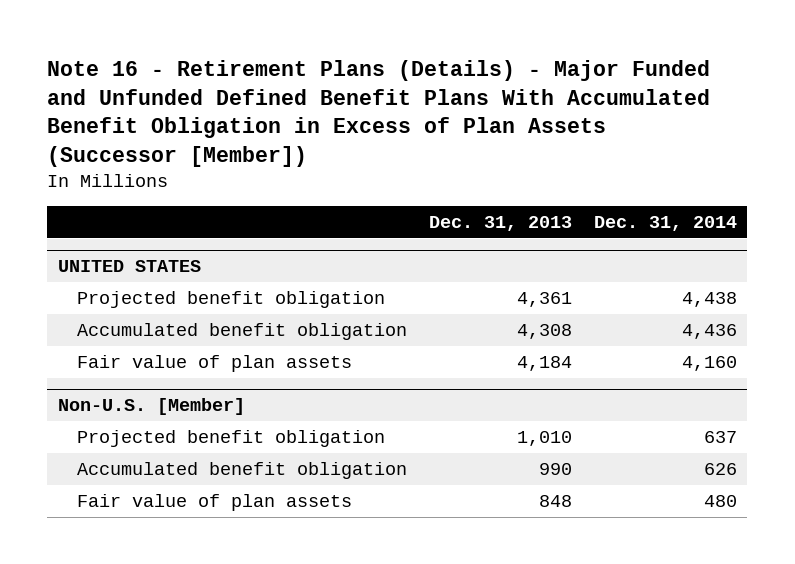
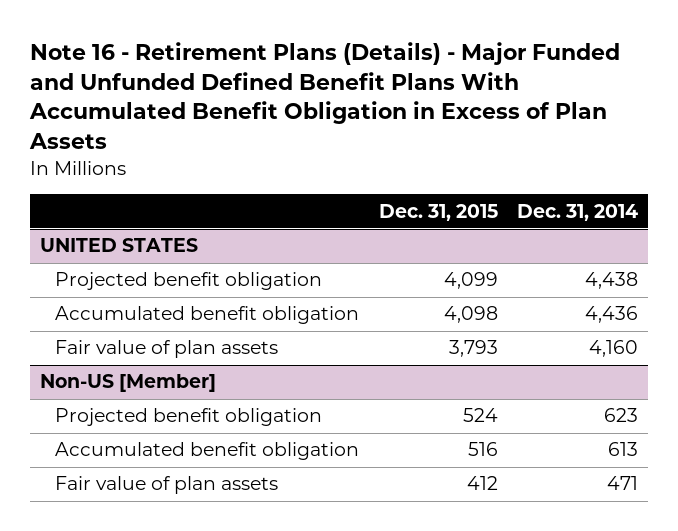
[47,59,711,168] Note 16 - Retirement Plans (Details) - Major Funded and Unfunded Defined Benefit Plans With Accumulated Benefit Obligation in Excess of Plan Assets (Successor [Member]) -> [29,41,621,150] Note 16 - Retirement Plans (Details) - Major Funded and Unfunded Defined Benefit Plans With Accumulated Benefit Obligation in Excess of Plan Assets
[428,216,572,232] Dec. 31, 2013 -> none
none -> [378,203,498,221] Dec. 31, 2015
[57,398,245,416] Non-U.S. [Member] -> [39,374,216,393] Non-US [Member]
[703,431,737,444] 637 -> [604,408,639,423] 623
[703,463,737,476] 626 -> [608,442,639,457] 613
[703,495,737,508] 480 -> [607,476,639,491] 471

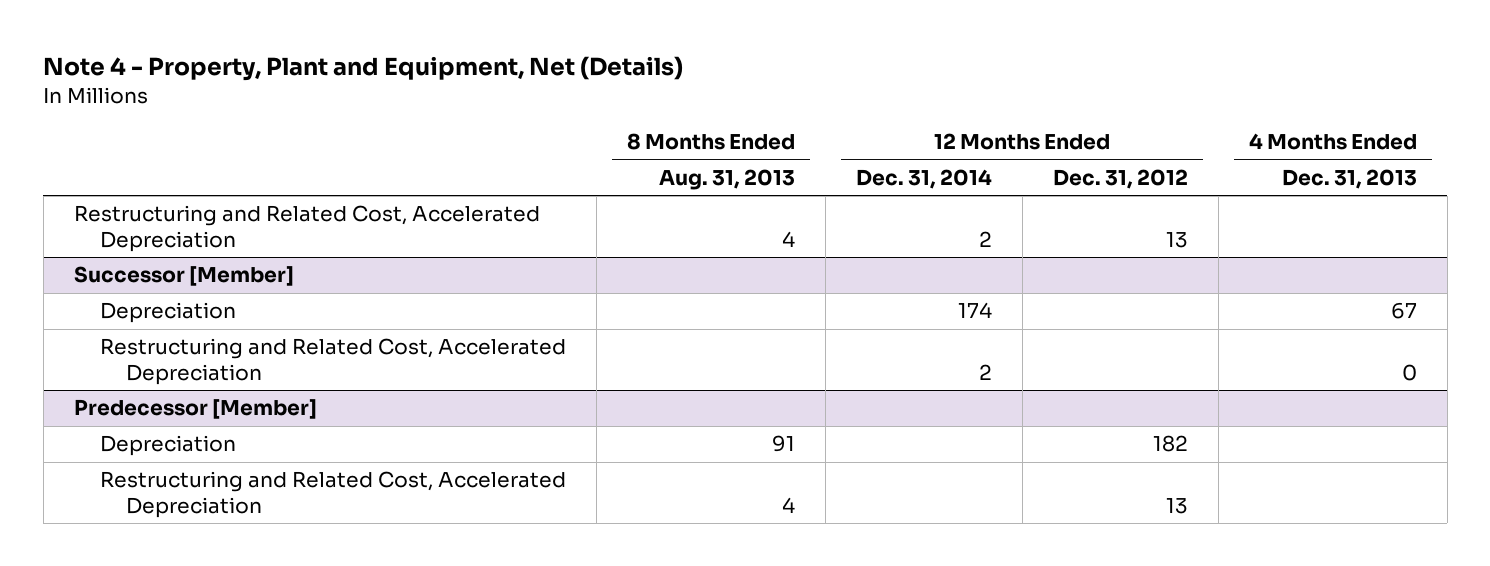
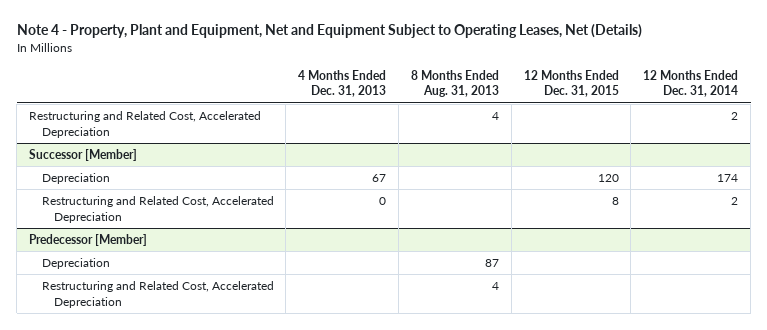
[43,55,684,81] Note 4 - Property, Plant and Equipment, Net (Details) -> [16,24,642,39] Note 4 - Property, Plant and Equipment, Net and Equipment Subject to Operating Leases, Net (Details)
[1052,168,1188,189] Dec. 31, 2012 -> none
none -> [523,69,619,98] 12 Months Ended Dec. 31, 2015
[771,435,795,453] 91 -> [484,259,499,268] 87

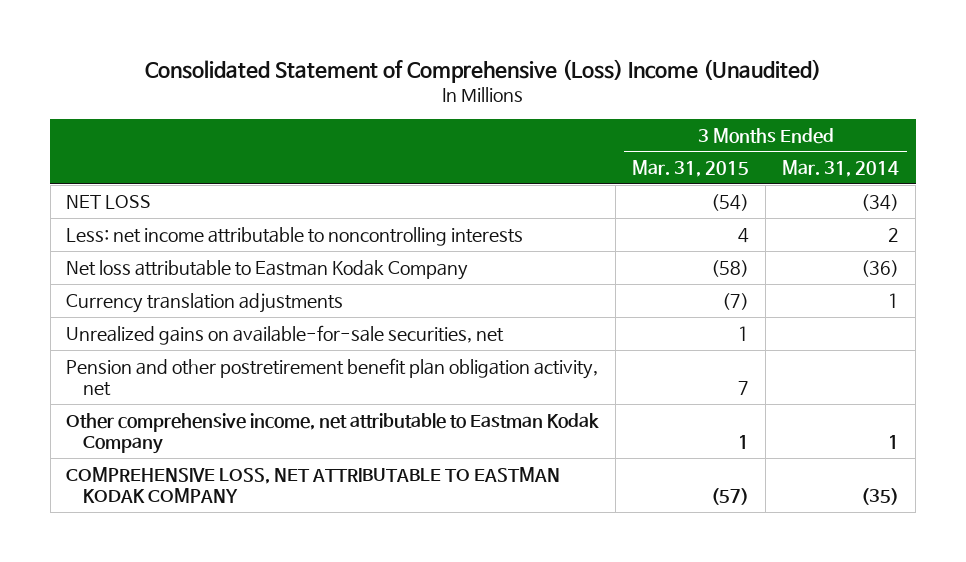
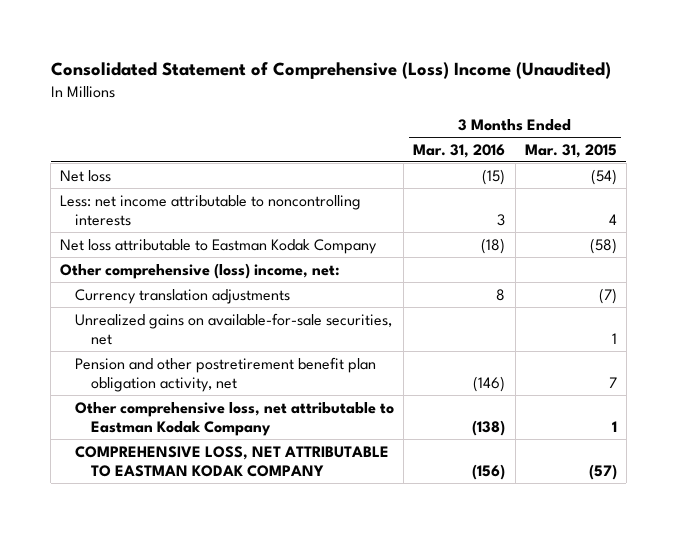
[782,160,900,178] Mar. 31, 2014 -> none
none -> [413,143,506,158] Mar. 31, 2016
[66,194,152,209] NET LOSS -> [60,169,112,182] Net loss
none -> [60,262,341,279] Other comprehensive (loss) income, net:
[66,412,600,454] Other comprehensive income, net attributable to Eastman Kodak Company -> [75,401,395,436] Other comprehensive loss, net attributable to Eastman Kodak Company

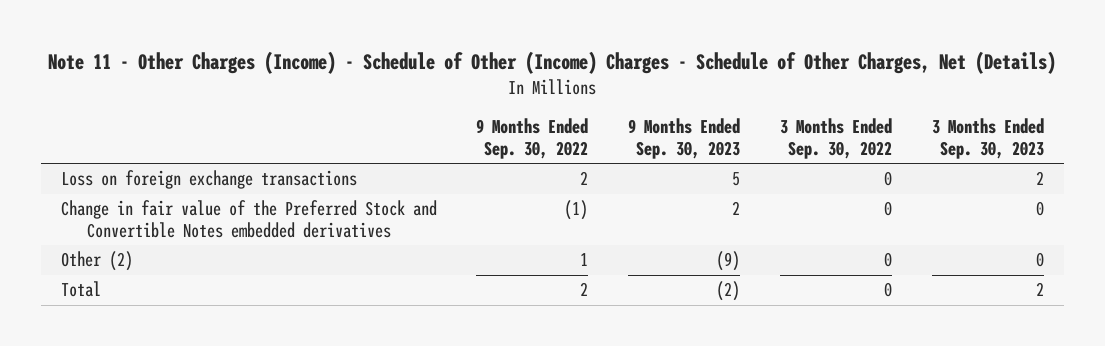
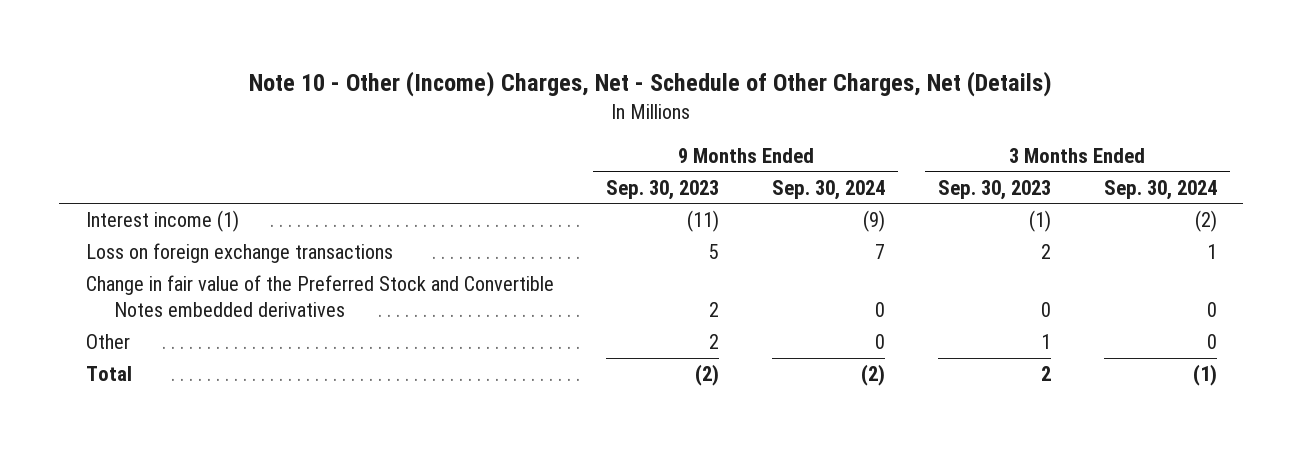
[48,51,1057,75] Note 11 - Other Charges (Income) - Schedule of Other (Income) Charges - Schedule of Other Charges, Net (Details) -> [249,71,1053,98] Note 10 - Other (Income) Charges, Net - Schedule of Other Charges, Net (Details)
[476,118,589,159] 9 Months Ended Sep. 30, 2022 -> none
[780,118,893,159] 3 Months Ended Sep. 30, 2022 -> none
none -> [772,179,886,200] Sep. 30, 2024
none -> [1103,179,1217,200] Sep. 30, 2024
none -> [85,210,239,233] Interest income (1)
[60,251,133,272] Other (2) -> [85,334,130,350] Other
[716,251,741,272] (9) -> [709,334,720,350] 2
[1035,252,1044,268] 0 -> [1040,334,1051,350] 1

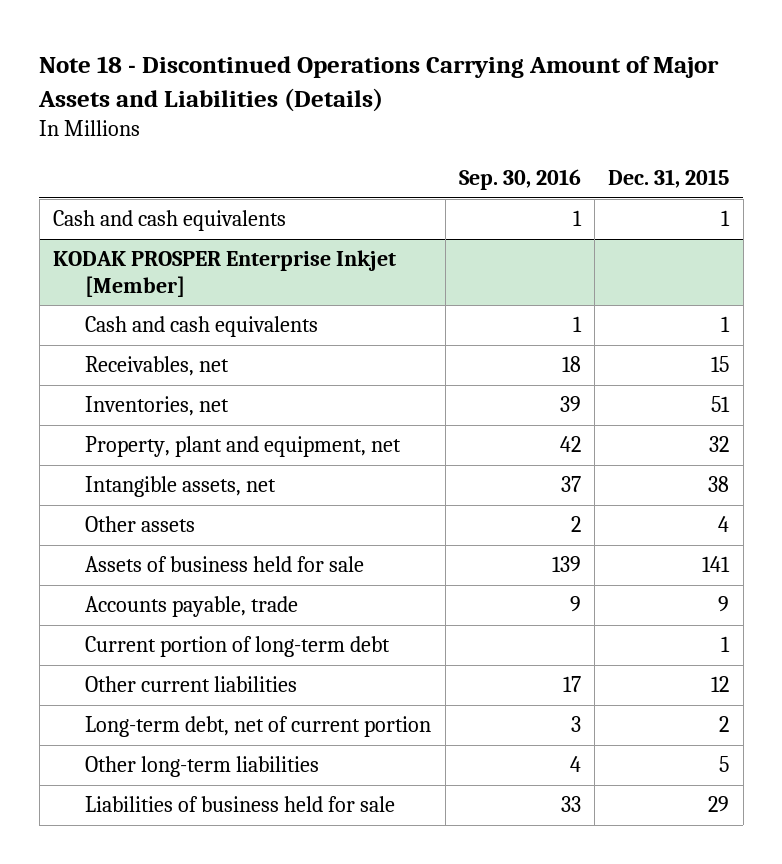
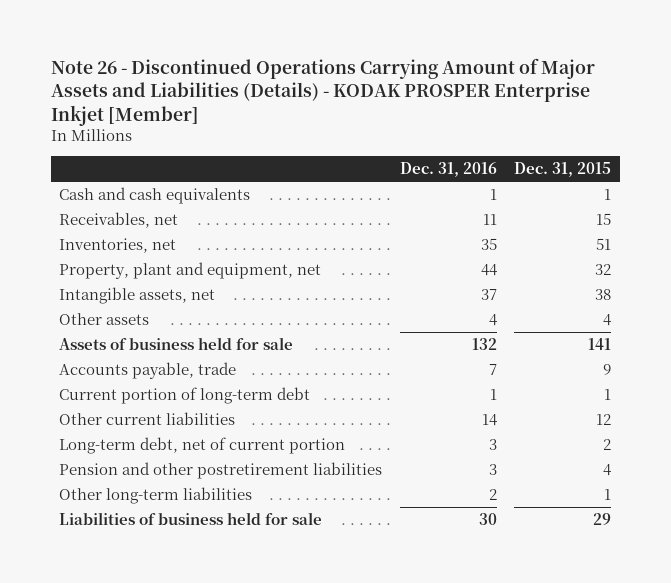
[38,55,720,112] Note 18 - Discontinued Operations Carrying Amount of Major Assets and Liabilities (Details) -> [50,57,595,126] Note 26 - Discontinued Operations Carrying Amount of Major Assets and Liabilities (Details) - KODAK PROSPER Enterprise Inkjet [Member]
[458,169,581,191] Sep. 30, 2016 -> none
none -> [399,162,497,178] Dec. 31, 2016
[52,250,396,297] KODAK PROSPER Enterprise Inkjet [Member] -> none
[85,316,319,338] Cash and cash equivalents -> none
none -> [59,462,383,480] Pension and other postretirement liabilities
[719,756,730,773] 5 -> [604,489,612,501] 1

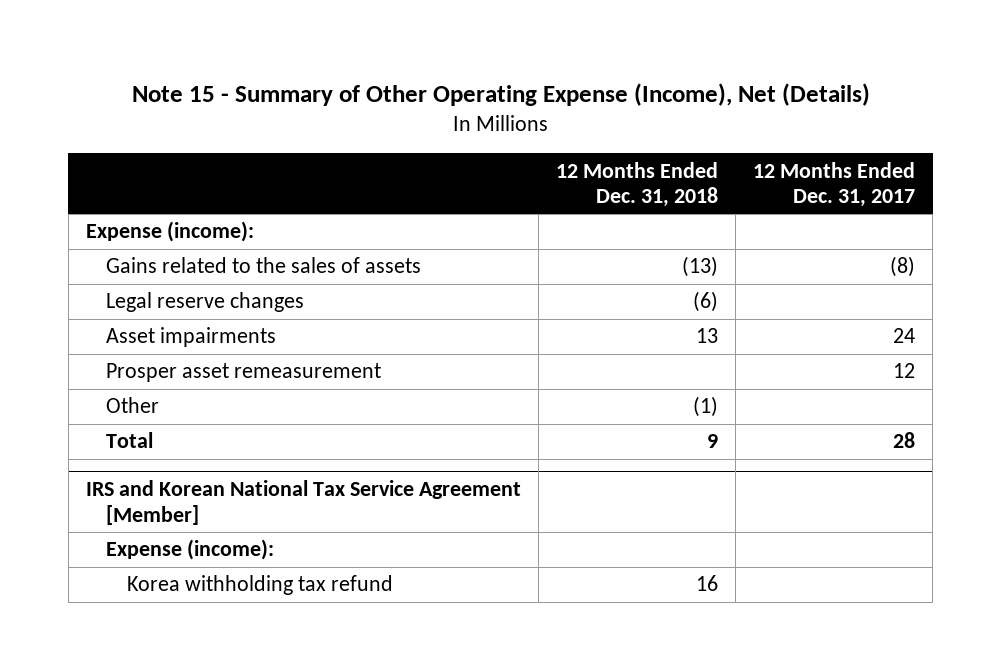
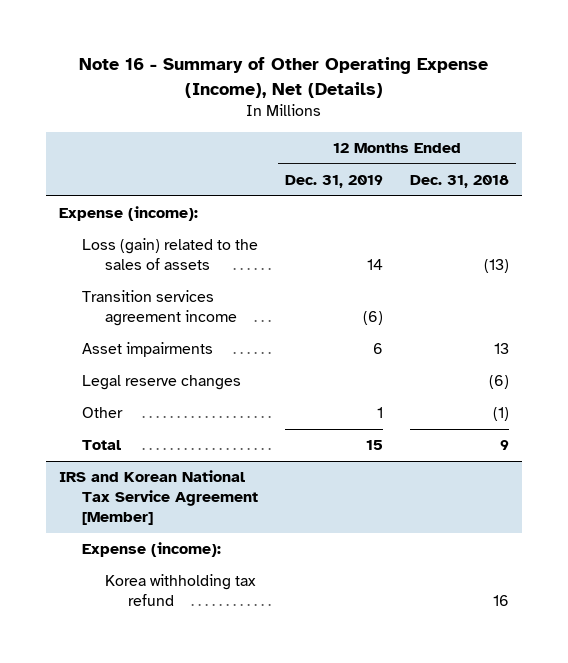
[131,82,870,106] Note 15 - Summary of Other Operating Expense (Income), Net (Details) -> [79,57,489,98] Note 16 - Summary of Other Operating Expense (Income), Net (Details)
[753,161,916,208] 12 Months Ended Dec. 31, 2017 -> none
none -> [284,175,383,189] Dec. 31, 2019
[106,257,422,274] Gains related to the sales of assets -> [82,238,259,271] Loss (gain) related to the sales of assets
none -> [82,290,237,327] Transition services agreement income
[106,363,382,383] Prosper asset remeasurement -> none
[106,292,305,313] Legal reserve changes -> [82,375,242,391] Legal reserve changes

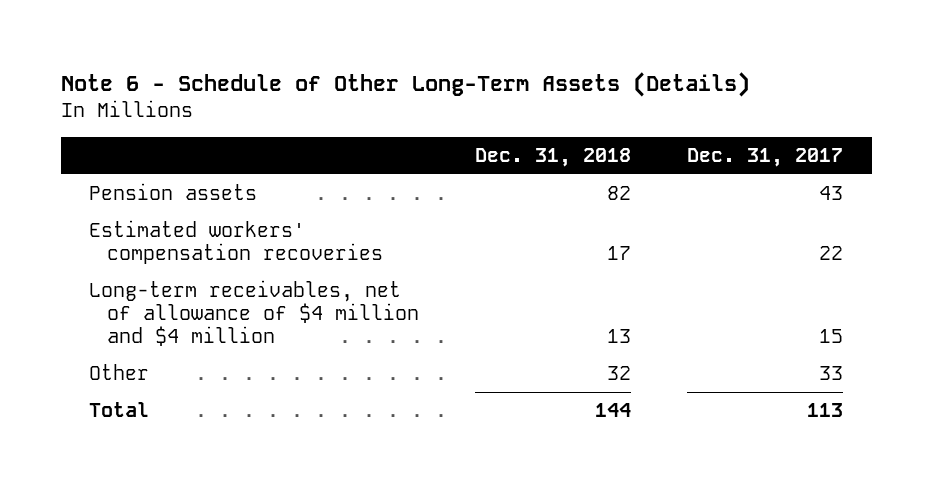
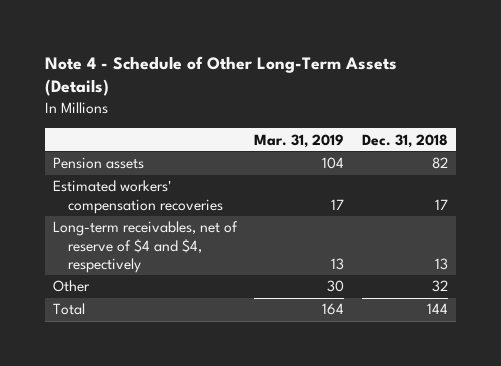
[61,72,751,98] Note 6 - Schedule of Other Long-Term Assets (Details) -> [44,55,397,97] Note 4 - Schedule of Other Long-Term Assets (Details)
[687,147,844,167] Dec. 31, 2017 -> none
none -> [254,133,345,148] Mar. 31, 2019
[89,280,419,346] Long-term receivables, net of allowance of $4 million and $4 million -> [53,221,239,273] Long-term receivables, net of reserve of $4 and $4, respectively

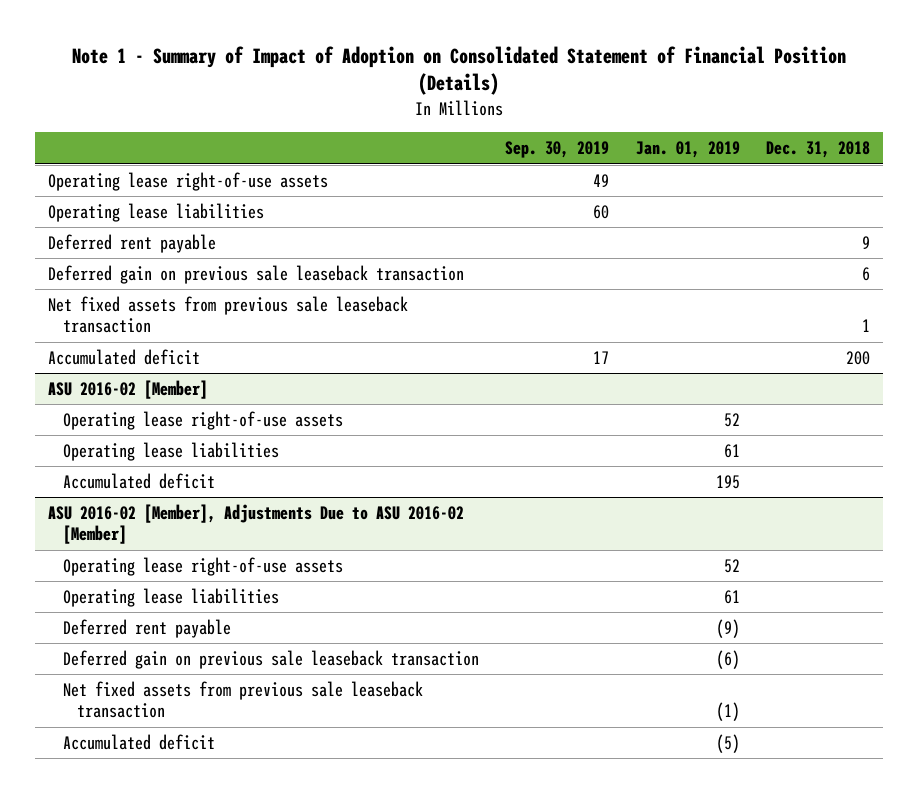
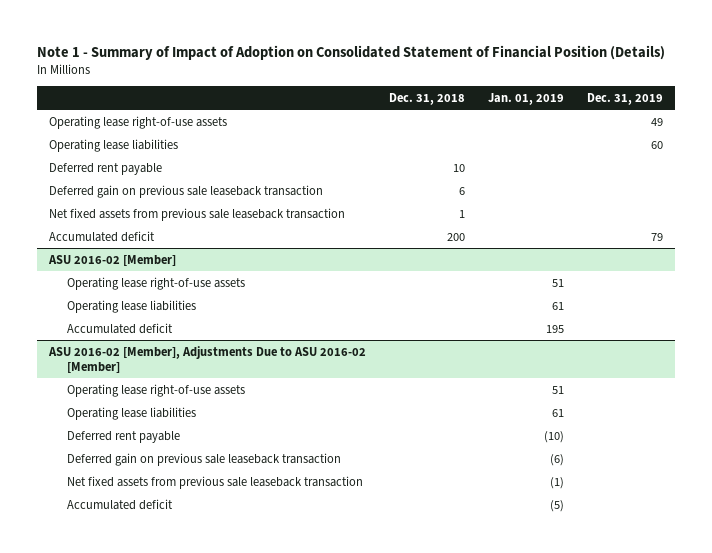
[505,141,610,159] Sep. 30, 2019 -> none
none -> [587,92,664,105] Dec. 31, 2019
[861,235,870,249] 9 -> [452,163,465,172] 10
[723,412,740,427] 52 -> [552,278,565,287] 51
[723,558,740,573] 52 -> [552,385,565,394] 51
[715,618,740,638] (9) -> [544,430,565,443] (10)

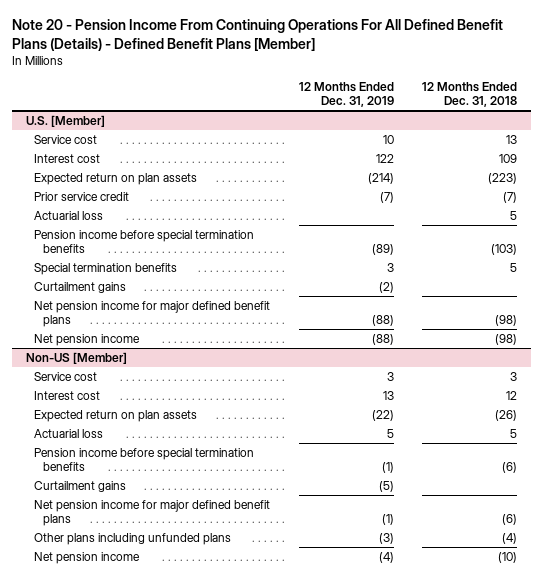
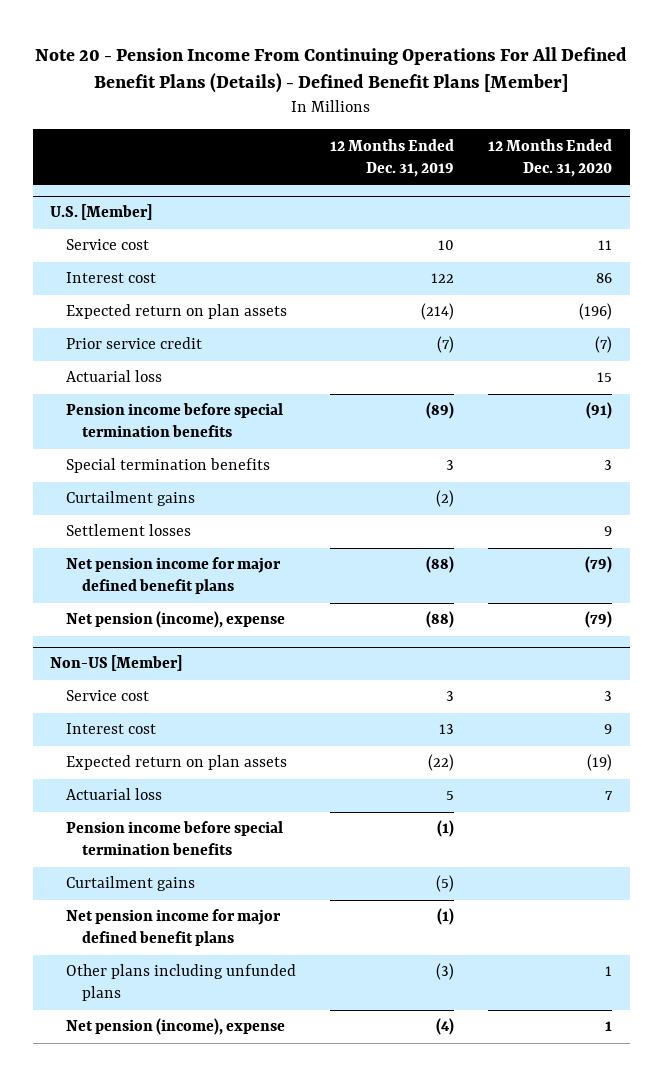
[421,82,517,108] 12 Months Ended Dec. 31, 2018 -> none
none -> [488,138,613,177] 12 Months Ended Dec. 31, 2020
none -> [66,524,192,537] Settlement losses
[34,333,141,346] Net pension income -> [66,611,286,629] Net pension (income), expense
[34,551,141,564] Net pension income -> [66,1018,286,1036] Net pension (income), expense

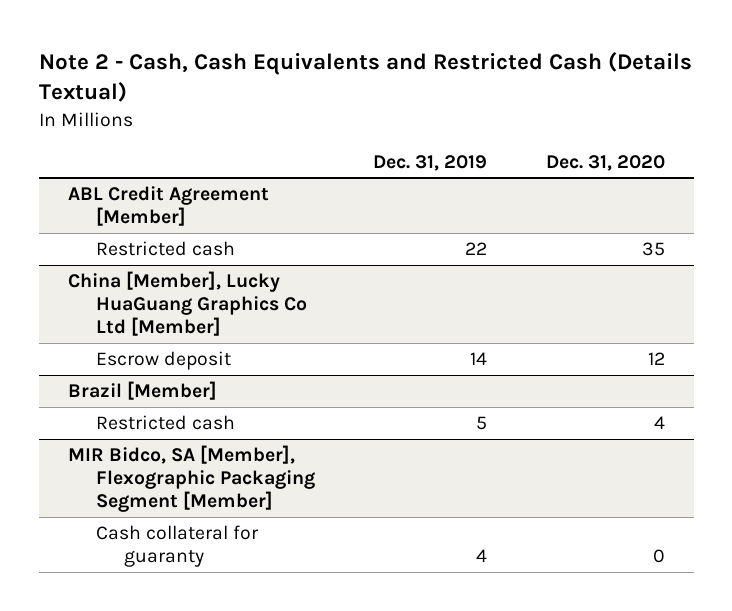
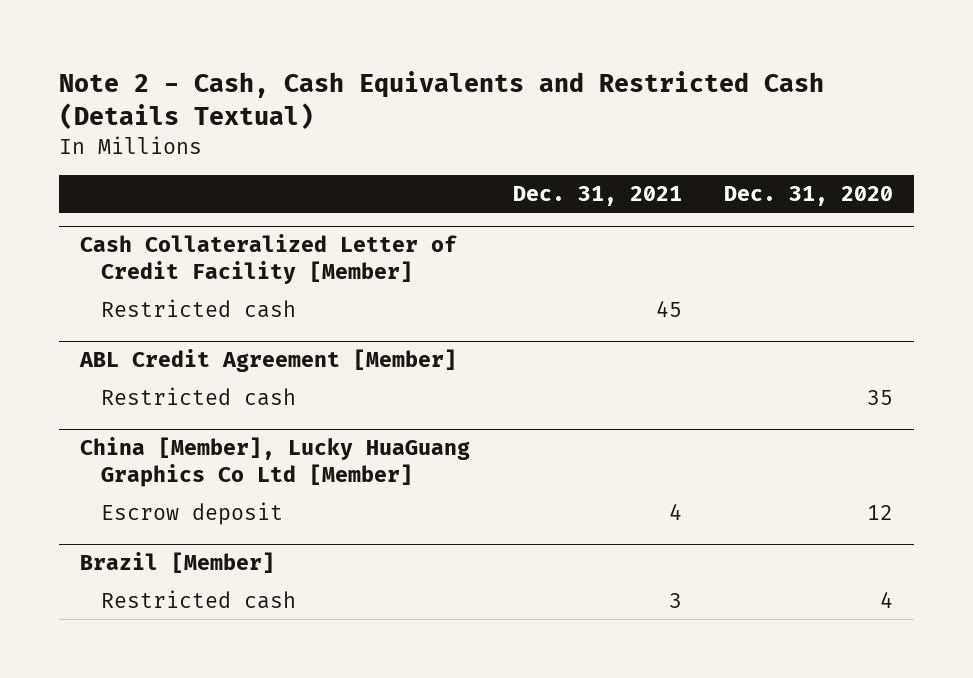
[373,154,488,171] Dec. 31, 2019 -> none
none -> [512,186,682,207] Dec. 31, 2021
none -> [80,234,458,285] Cash Collateralized Letter of Credit Facility [Member]
none -> [101,298,297,318] Restricted cash
[67,444,315,512] MIR Bidco, SA [Member], Flexographic Packaging Segment [Member] -> none
[95,524,259,567] Cash collateral for guaranty -> none

